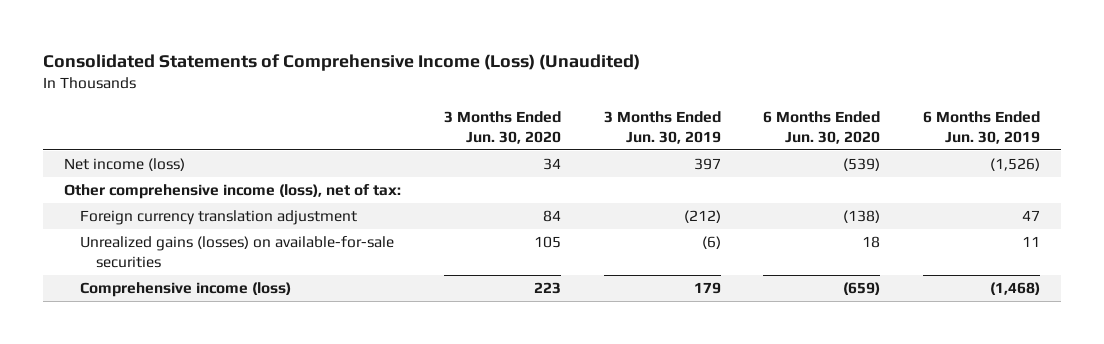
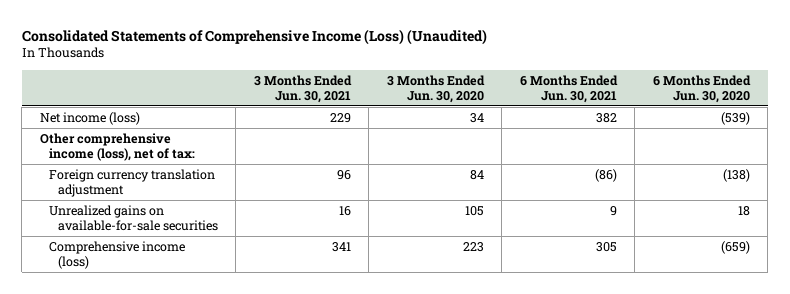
[603,110,721,144] 3 Months Ended Jun. 30, 2019 -> none
[923,110,1041,144] 6 Months Ended Jun. 30, 2019 -> none
none -> [253,74,352,103] 3 Months Ended Jun. 30, 2021
none -> [519,74,618,103] 6 Months Ended Jun. 30, 2021
[80,236,395,269] Unrealized gains (losses) on available-for-sale securities -> [48,204,218,232] Unrealized gains on available-for-sale securities

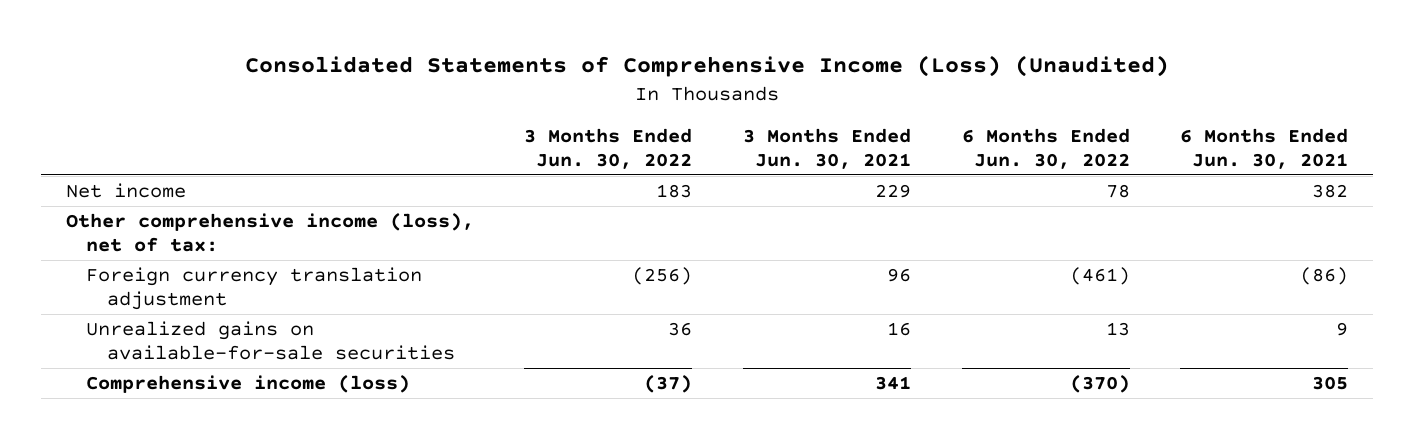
[386,74,485,103] 3 Months Ended Jun. 30, 2020 -> none
[652,74,751,103] 6 Months Ended Jun. 30, 2020 -> none
none -> [524,127,693,169] 3 Months Ended Jun. 30, 2022
none -> [961,127,1130,169] 6 Months Ended Jun. 30, 2022
[39,111,140,125] Net income (loss) -> [65,183,186,199] Net income

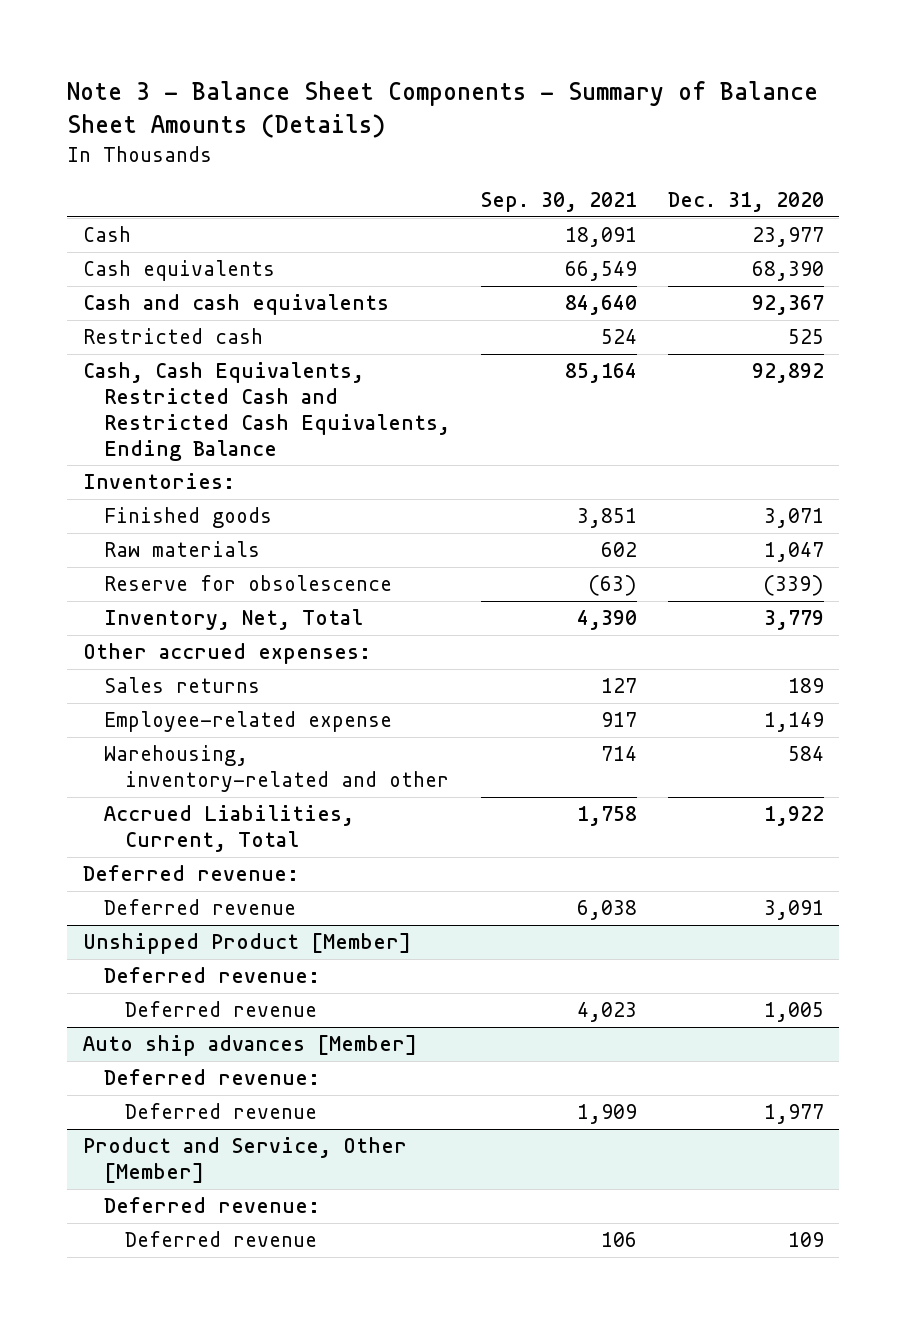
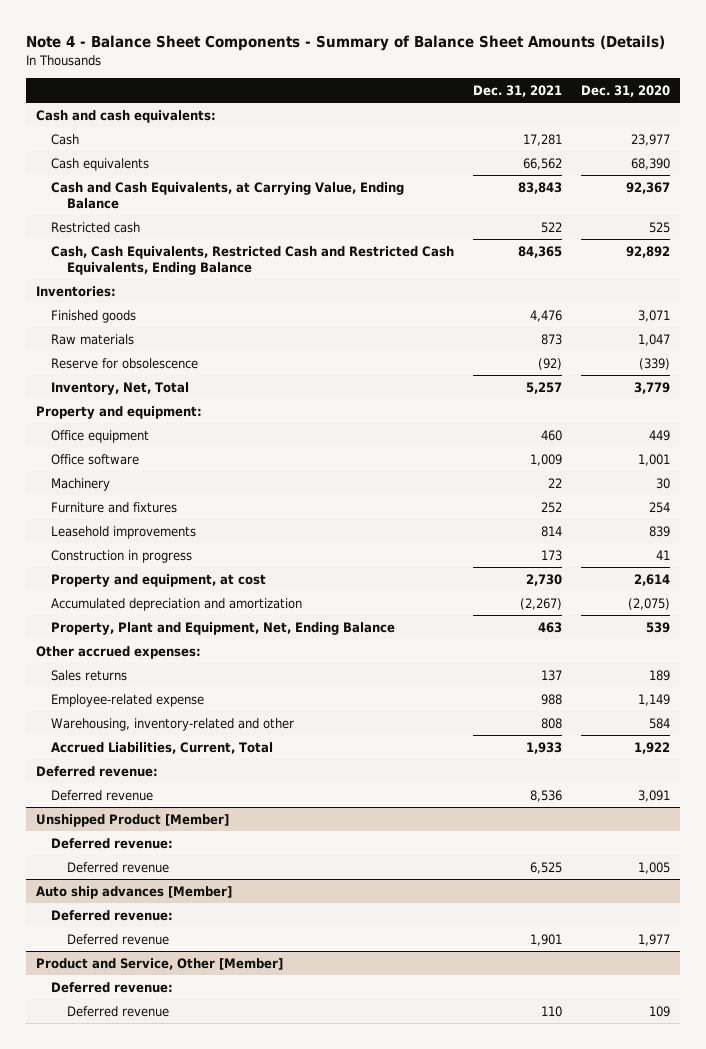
[67,81,819,138] Note 3 - Balance Sheet Components - Summary of Balance Sheet Amounts (Details) -> [26,34,666,51] Note 4 - Balance Sheet Components - Summary of Balance Sheet Amounts (Details)
[480,192,637,213] Sep. 30, 2021 -> none
none -> [473,84,563,97] Dec. 31, 2021
none -> [35,109,216,123] Cash and cash equivalents:
[82,294,389,316] Cash and cash equivalents -> [51,181,405,210] Cash and Cash Equivalents, at Carrying Value, Ending Balance
none -> [35,405,202,419] Property and equipment:
none -> [51,429,150,443] Office equipment
none -> [51,453,140,465] Office software
none -> [51,477,111,491] Machinery
none -> [51,501,178,513] Furniture and fixtures
none -> [51,525,197,539] Leasehold improvements
none -> [51,549,193,563] Construction in progress
none -> [51,573,267,587] Property and equipment, at cost
none -> [51,597,303,611] Accumulated depreciation and amortization
none -> [51,621,396,635] Property, Plant and Equipment, Net, Ending Balance

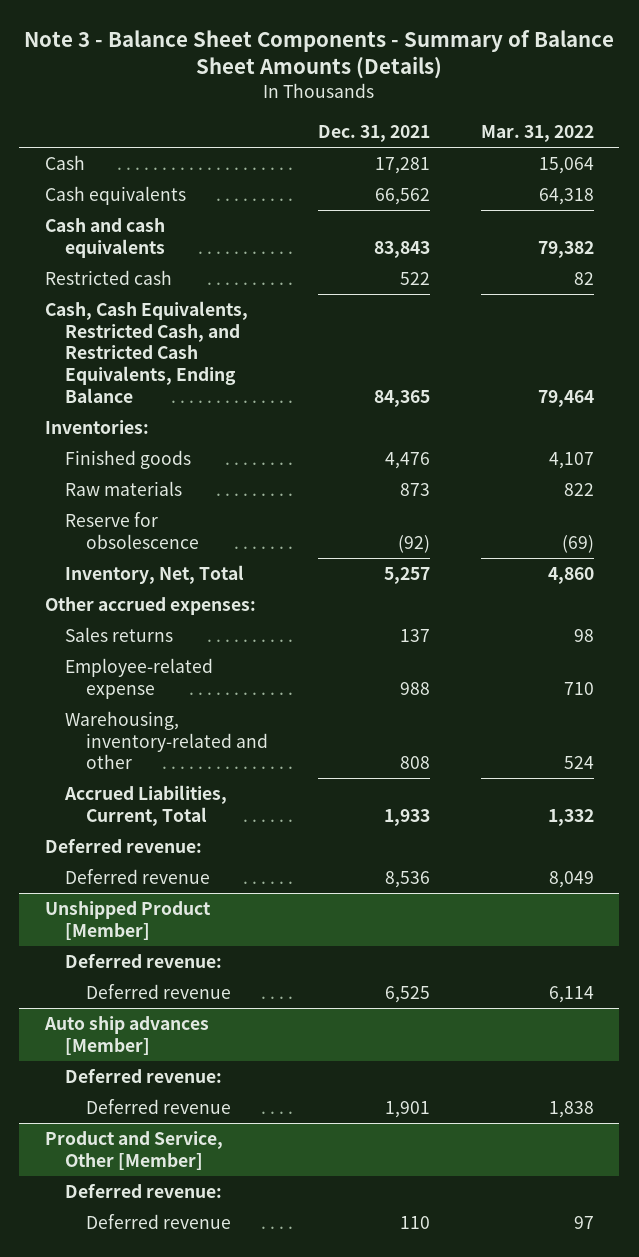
[26,34,666,51] Note 4 - Balance Sheet Components - Summary of Balance Sheet Amounts (Details) -> [24,29,615,80] Note 3 - Balance Sheet Components - Summary of Balance Sheet Amounts (Details)
[581,84,671,97] Dec. 31, 2020 -> none
none -> [480,124,594,142] Mar. 31, 2022
[35,109,216,123] Cash and cash equivalents: -> none
[51,181,405,210] Cash and Cash Equivalents, at Carrying Value, Ending Balance -> [44,218,166,258] Cash and cash equivalents
[51,245,455,276] Cash, Cash Equivalents, Restricted Cash and Restricted Cash Equivalents, Ending Balance -> [44,301,248,403] Cash, Cash Equivalents, Restricted Cash, and Restricted Cash Equivalents, Ending Balance
[35,405,202,419] Property and equipment: -> none
[51,429,150,443] Office equipment -> none
[51,453,140,465] Office software -> none
[51,477,111,491] Machinery -> none
[51,501,178,513] Furniture and fixtures -> none
[51,525,197,539] Leasehold improvements -> none
[51,549,193,563] Construction in progress -> none
[51,573,267,587] Property and equipment, at cost -> none
[51,597,303,611] Accumulated depreciation and amortization -> none
[51,621,396,635] Property, Plant and Equipment, Net, Ending Balance -> none

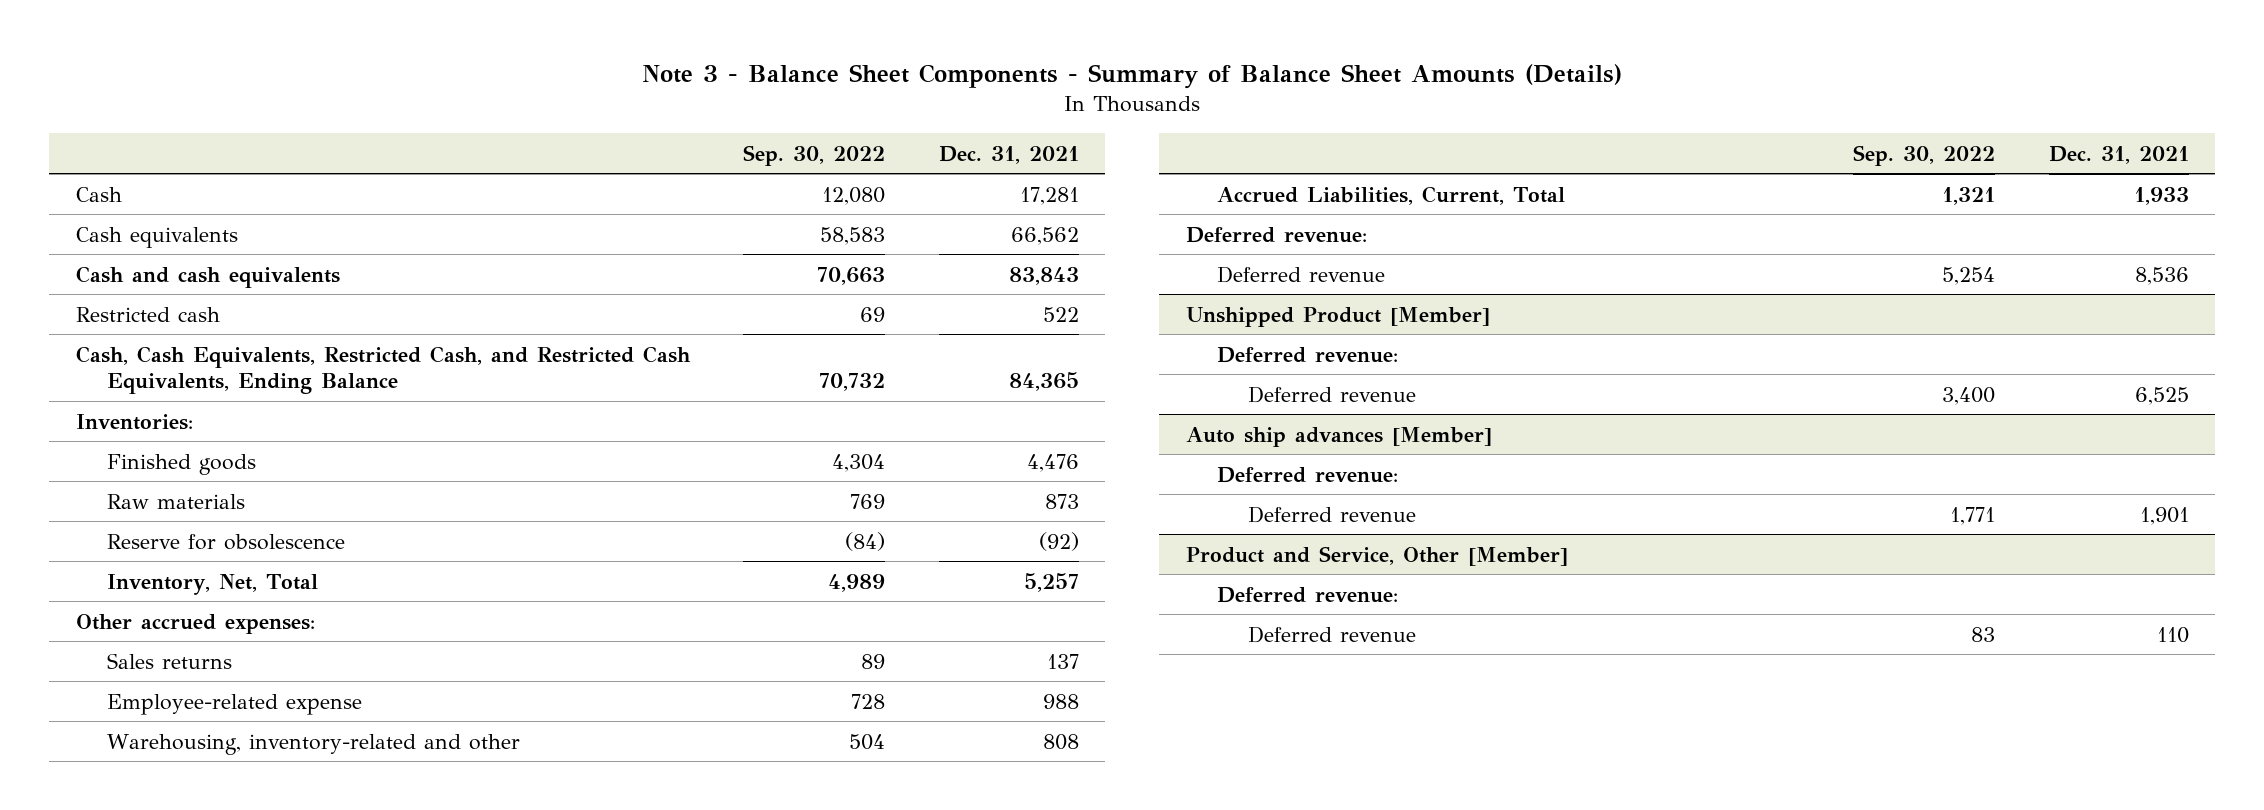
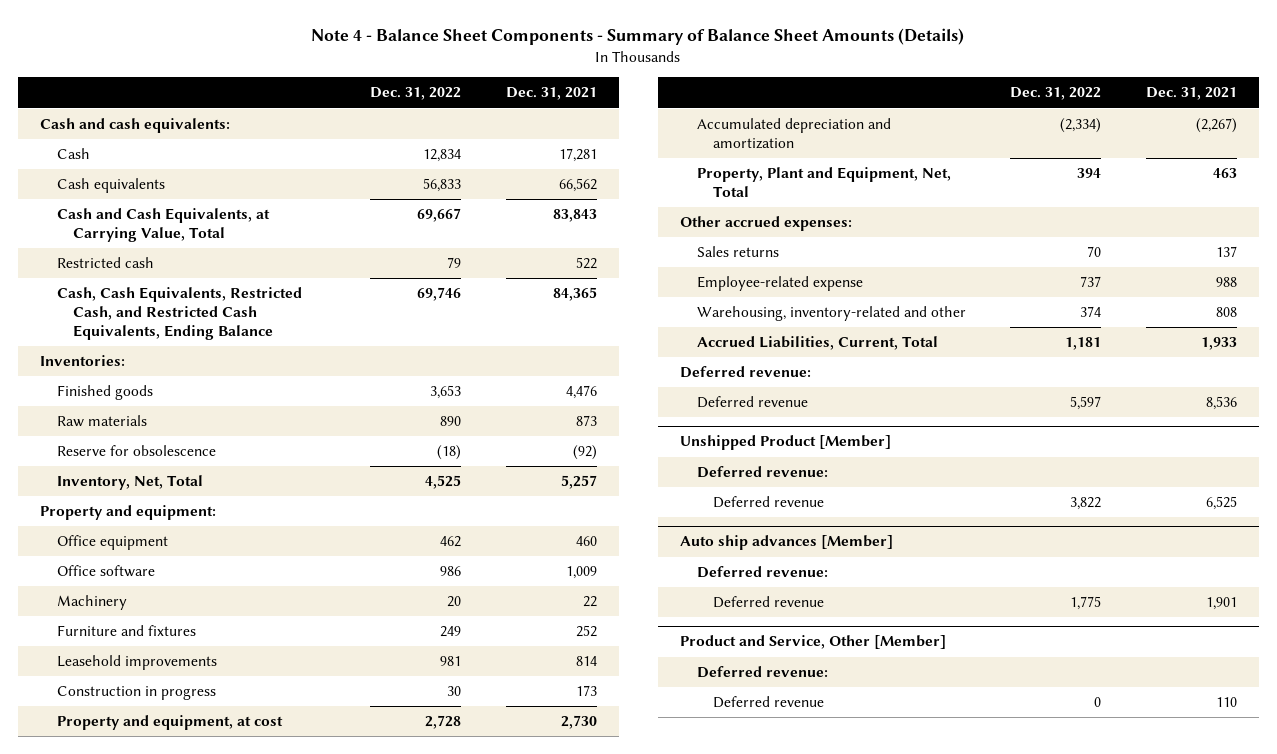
[642,64,1623,90] Note 3 - Balance Sheet Components - Summary of Balance Sheet Amounts (Details) -> [311,28,965,46] Note 4 - Balance Sheet Components - Summary of Balance Sheet Amounts (Details)
[743,144,886,166] Sep. 30, 2022 -> none
none -> [370,87,462,101] Dec. 31, 2022
none -> [39,118,230,134] Cash and cash equivalents:
[75,265,340,288] Cash and cash equivalents -> [56,208,270,242] Cash and Cash Equivalents, at Carrying Value, Total
none -> [39,505,216,521] Property and equipment:
none -> [56,535,168,551] Office equipment
none -> [56,565,155,578] Office software
none -> [56,595,127,611] Machinery
none -> [56,625,196,637] Furniture and fixtures
none -> [56,655,217,671] Leasehold improvements
none -> [56,686,216,701] Construction in progress
none -> [56,715,283,731] Property and equipment, at cost
none -> [696,118,891,149] Accumulated depreciation and amortization
none -> [696,167,951,197] Property, Plant and Equipment, Net, Total

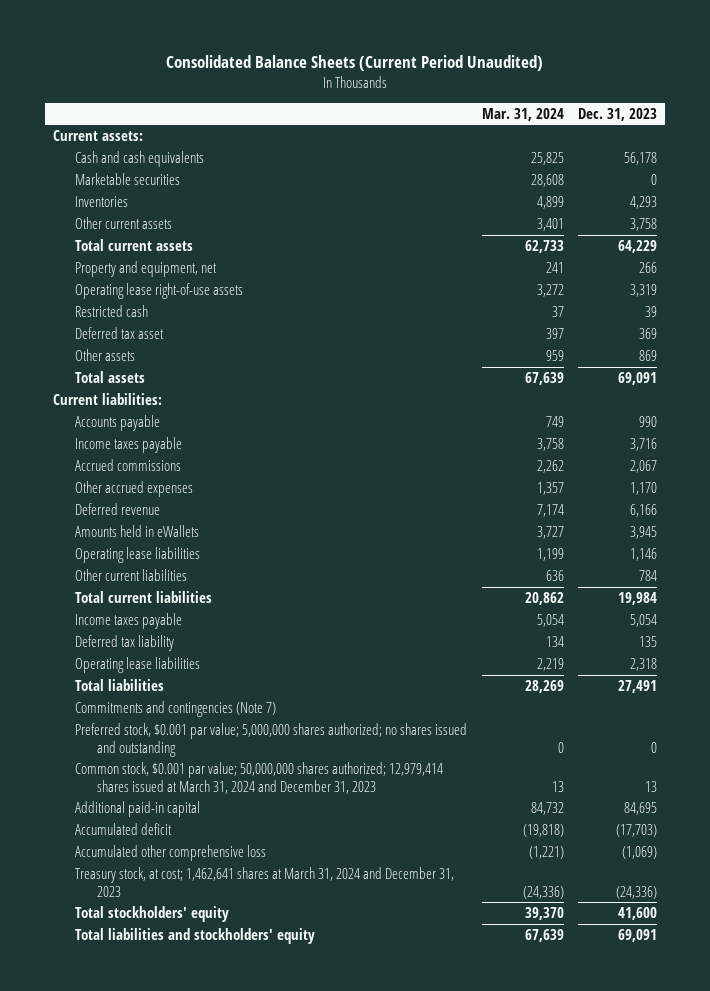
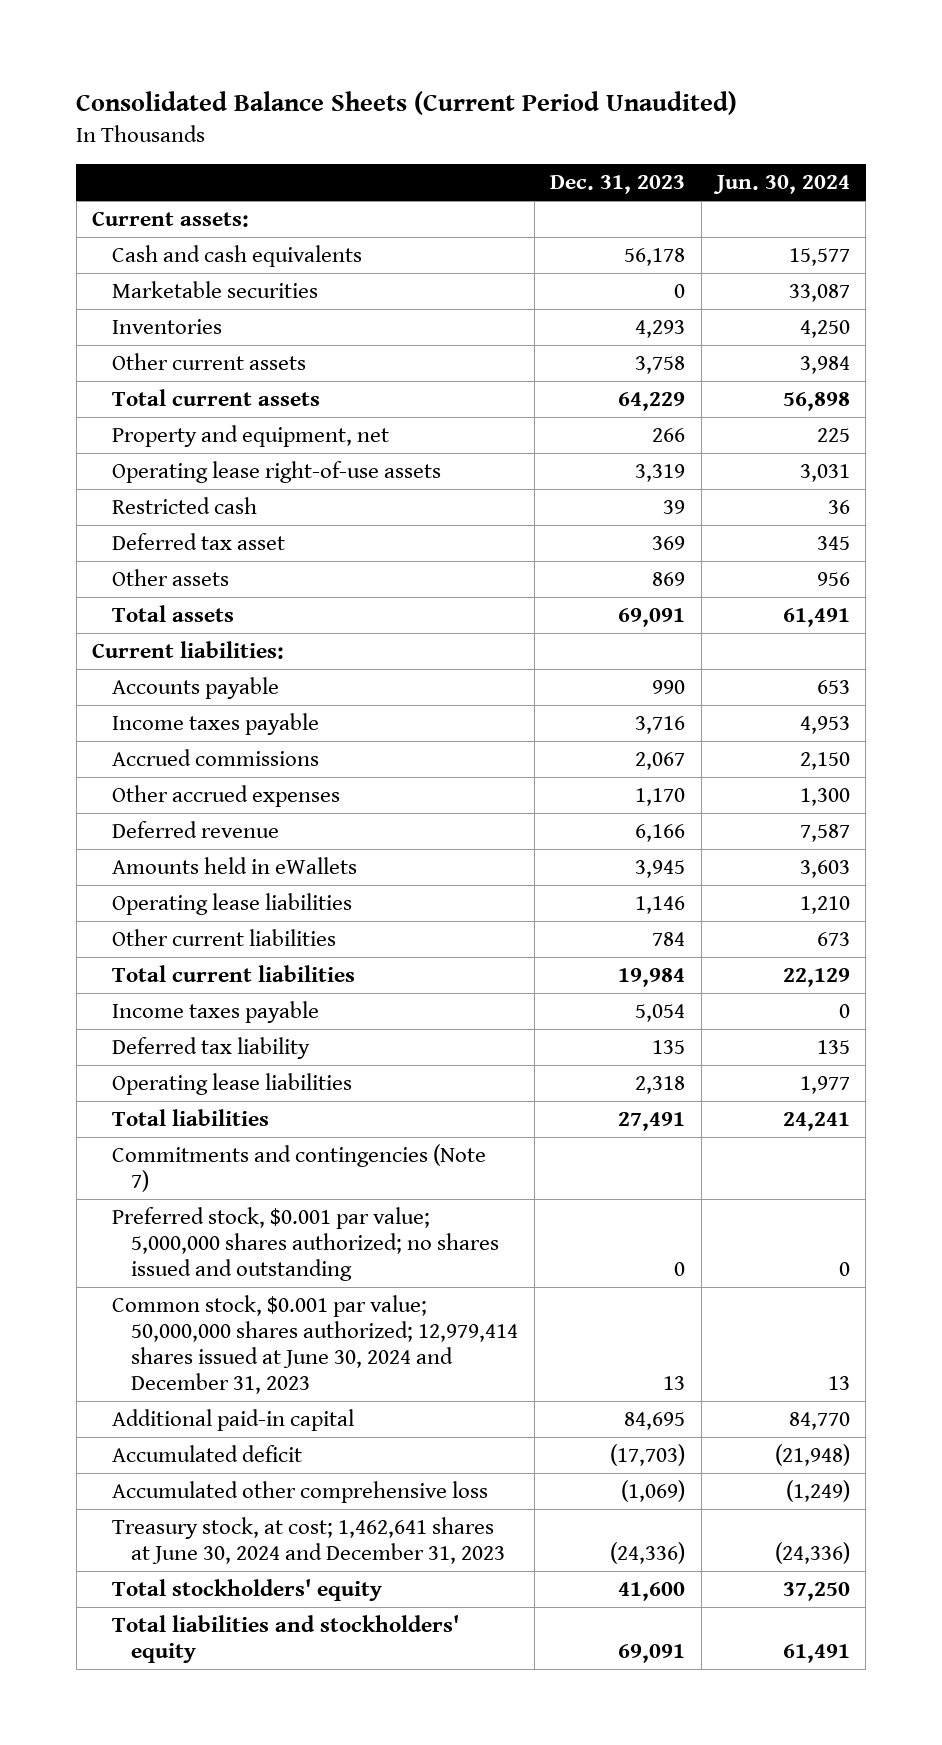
[481,107,564,121] Mar. 31, 2024 -> none
none -> [712,175,850,195] Jun. 30, 2024
[74,762,443,794] Common stock, $0.001 par value; 50,000,000 shares authorized; 12,979,414 shares issued at March 31, 2024 and December 31, 2023 -> [111,1294,519,1394] Common stock, $0.001 par value; 50,000,000 shares authorized; 12,979,414 shares issued at June 30, 2024 and December 31, 2023
[74,867,454,897] Treasury stock, at cost; 1,462,641 shares at March 31, 2024 and December 31, 2023 -> [111,1516,506,1564] Treasury stock, at cost; 1,462,641 shares at June 30, 2024 and December 31, 2023

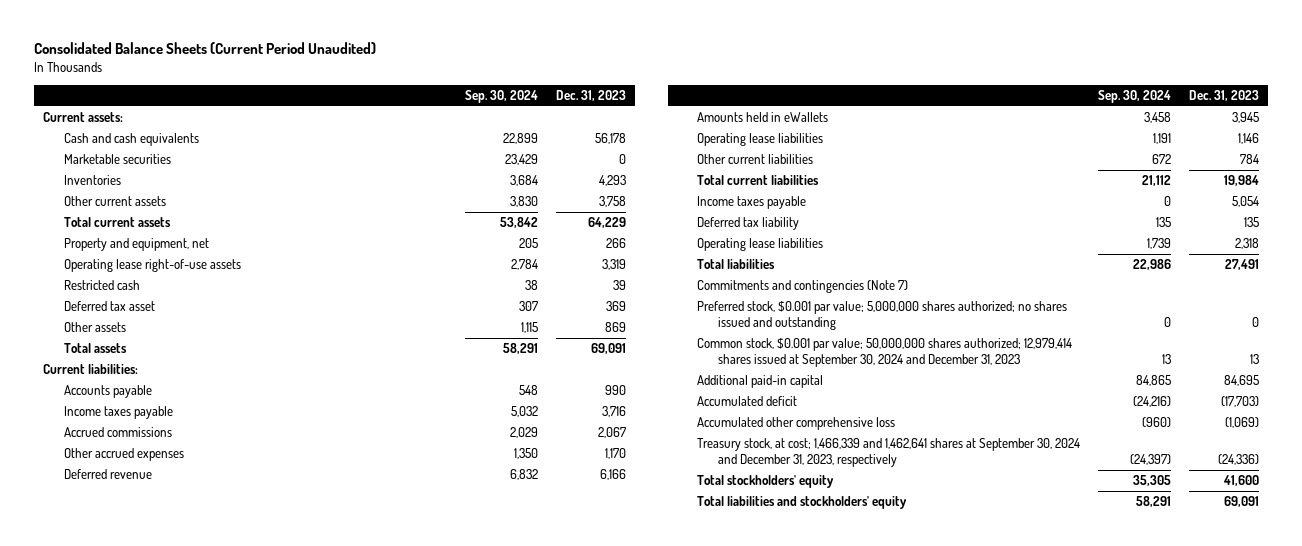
[712,175,850,195] Jun. 30, 2024 -> none
none -> [464,90,538,104] Sep. 30, 2024
[111,1294,519,1394] Common stock, $0.001 par value; 50,000,000 shares authorized; 12,979,414 shares issued at June 30, 2024 and December 31, 2023 -> [697,338,1073,368] Common stock, $0.001 par value; 50,000,000 shares authorized; 12,979,414 shares issued at September 30, 2024 and December 31, 2023
[111,1516,506,1564] Treasury stock, at cost; 1,462,641 shares at June 30, 2024 and December 31, 2023 -> [697,438,1081,468] Treasury stock, at cost; 1,466,339 and 1,462,641 shares at September 30, 2024 and December 31, 2023, respectively

